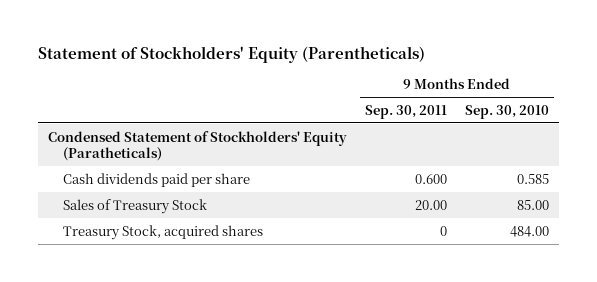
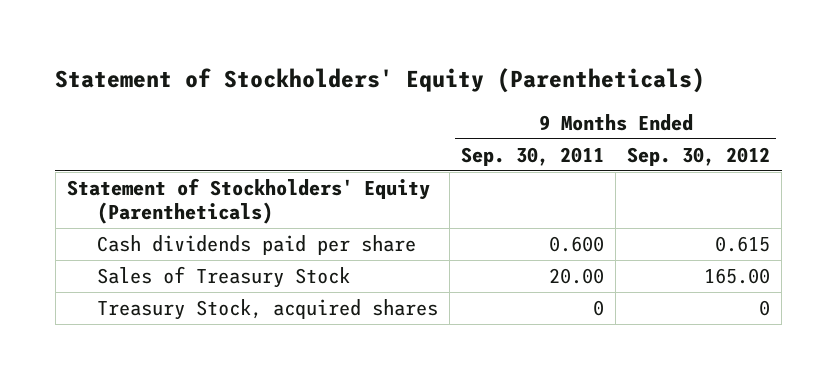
[465,104,550,119] Sep. 30, 2010 -> none
none -> [627,146,771,166] Sep. 30, 2012
[47,130,347,161] Condensed Statement of Stockholders' Equity (Paratheticals) -> [67,177,431,224] Statement of Stockholders' Equity (Parentheticals)

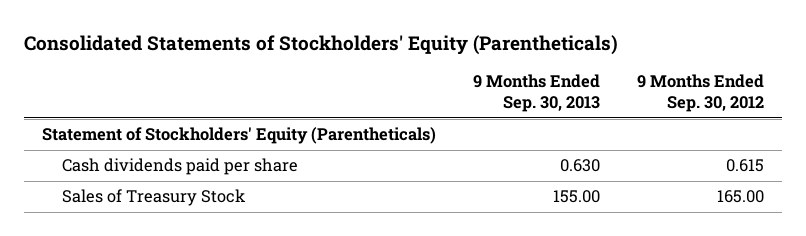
[55,67,706,93] Statement of Stockholders' Equity (Parentheticals) -> [24,34,619,55] Consolidated Statements of Stockholders' Equity (Parentheticals)
[461,146,605,166] Sep. 30, 2011 -> none
none -> [473,74,601,113] 9 Months Ended Sep. 30, 2013
[96,298,438,320] Treasury Stock, acquired shares -> none

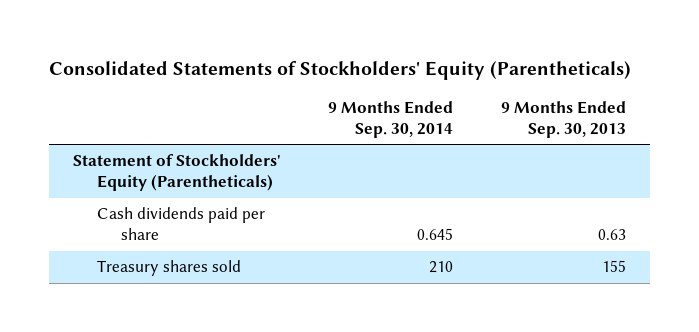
[637,74,765,113] 9 Months Ended Sep. 30, 2012 -> none
none -> [328,101,454,139] 9 Months Ended Sep. 30, 2014
[62,189,247,207] Sales of Treasury Stock -> none
[560,159,601,173] 0.630 -> [598,229,627,241] 0.63
none -> [96,260,241,277] Treasury shares sold

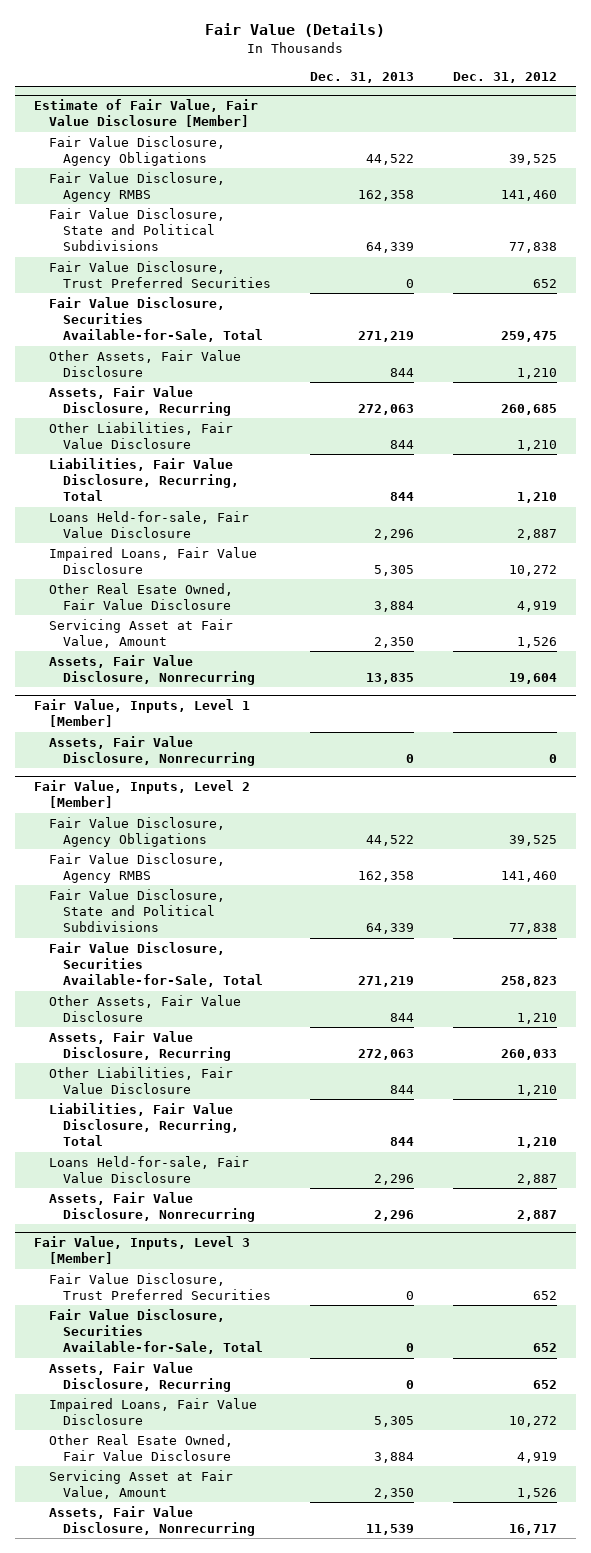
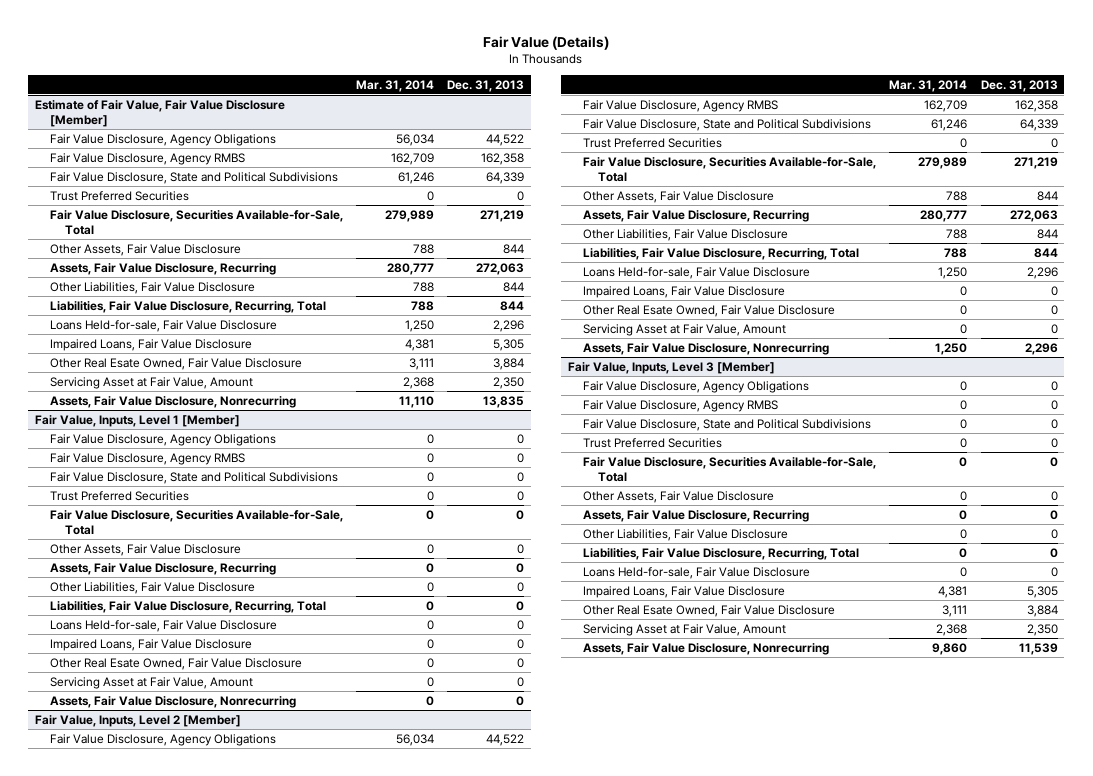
[452,71,557,83] Dec. 31, 2012 -> none
none -> [356,79,435,92] Mar. 31, 2014
[48,260,271,289] Fair Value Disclosure, Trust Preferred Securities -> [49,190,189,201] Trust Preferred Securities
none -> [49,433,276,446] Fair Value Disclosure, Agency Obligations
none -> [49,452,245,465] Fair Value Disclosure, Agency RMBS
none -> [49,471,338,484] Fair Value Disclosure, State and Political Subdivisions
none -> [49,490,189,501] Trust Preferred Securities
none -> [49,509,343,536] Fair Value Disclosure, Securities Available-for-Sale, Total
none -> [49,543,241,556] Other Assets, Fair Value Disclosure
none -> [49,562,276,575] Assets, Fair Value Disclosure, Recurring
none -> [49,581,255,594] Other Liabilities, Fair Value Disclosure
none -> [49,600,326,613] Liabilities, Fair Value Disclosure, Recurring, Total
none -> [49,619,277,632] Loans Held-for-sale, Fair Value Disclosure
none -> [49,638,252,651] Impaired Loans, Fair Value Disclosure
none -> [49,657,302,670] Other Real Esate Owned, Fair Value Disclosure
none -> [49,676,253,689] Servicing Asset at Fair Value, Amount
none -> [582,137,722,148] Trust Preferred Securities
none -> [582,285,785,298] Impaired Loans, Fair Value Disclosure
none -> [582,304,835,317] Other Real Esate Owned, Fair Value Disclosure
none -> [582,323,786,336] Servicing Asset at Fair Value, Amount
none -> [582,380,809,393] Fair Value Disclosure, Agency Obligations
none -> [582,399,778,412] Fair Value Disclosure, Agency RMBS
none -> [582,418,871,431] Fair Value Disclosure, State and Political Subdivisions
[48,1272,271,1301] Fair Value Disclosure, Trust Preferred Securities -> [582,437,722,448] Trust Preferred Securities
none -> [582,490,774,503] Other Assets, Fair Value Disclosure
none -> [582,528,788,541] Other Liabilities, Fair Value Disclosure
none -> [582,547,859,560] Liabilities, Fair Value Disclosure, Recurring, Total
none -> [582,566,810,579] Loans Held-for-sale, Fair Value Disclosure

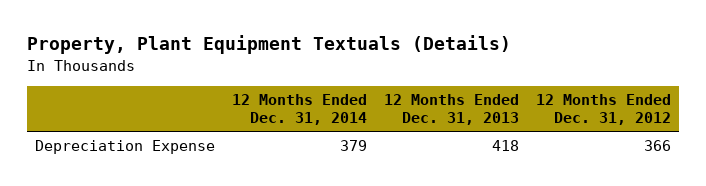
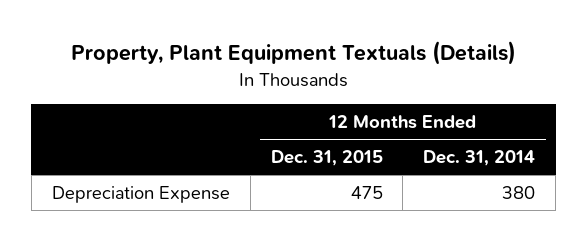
[383,94,519,125] 12 Months Ended Dec. 31, 2013 -> none
[535,94,671,125] 12 Months Ended Dec. 31, 2012 -> none
none -> [270,150,383,167] Dec. 31, 2015
[340,140,368,152] 379 -> [502,185,536,199] 380

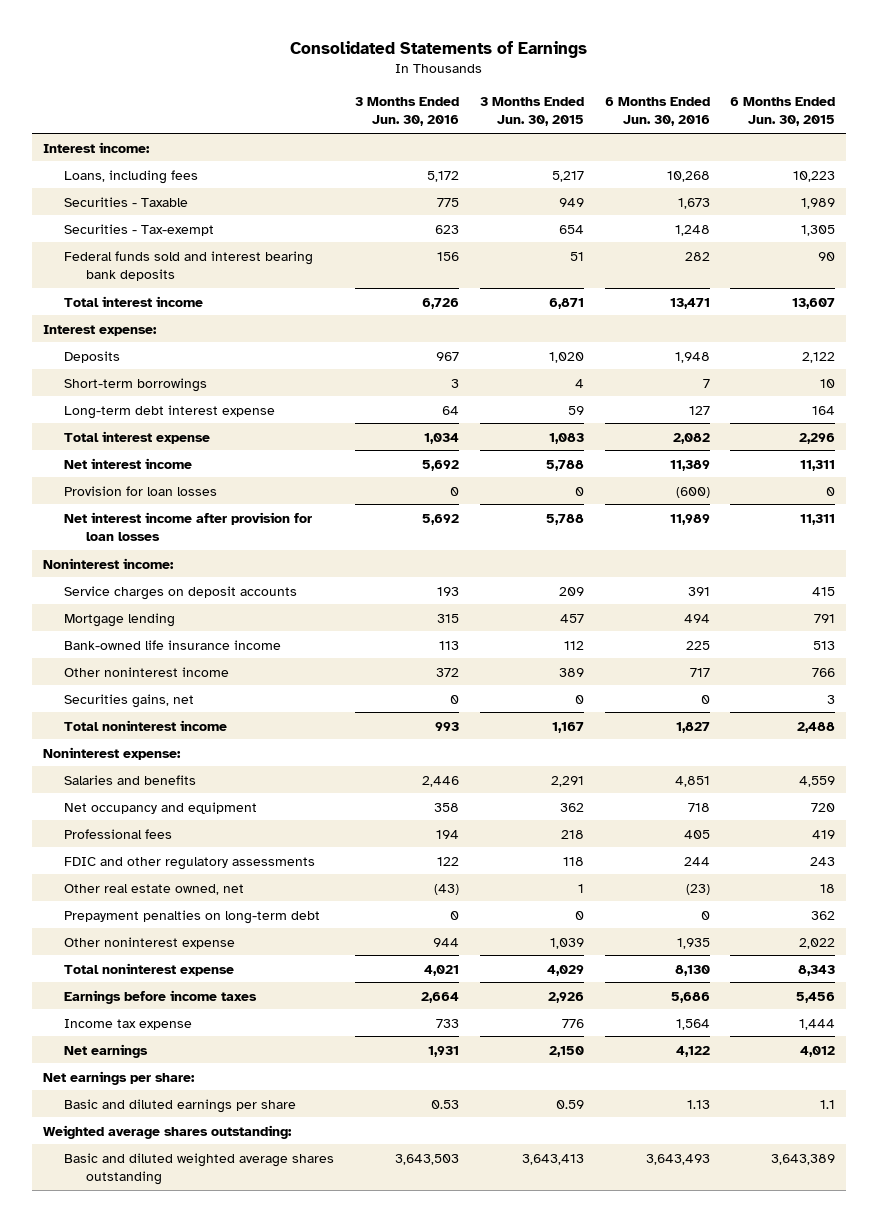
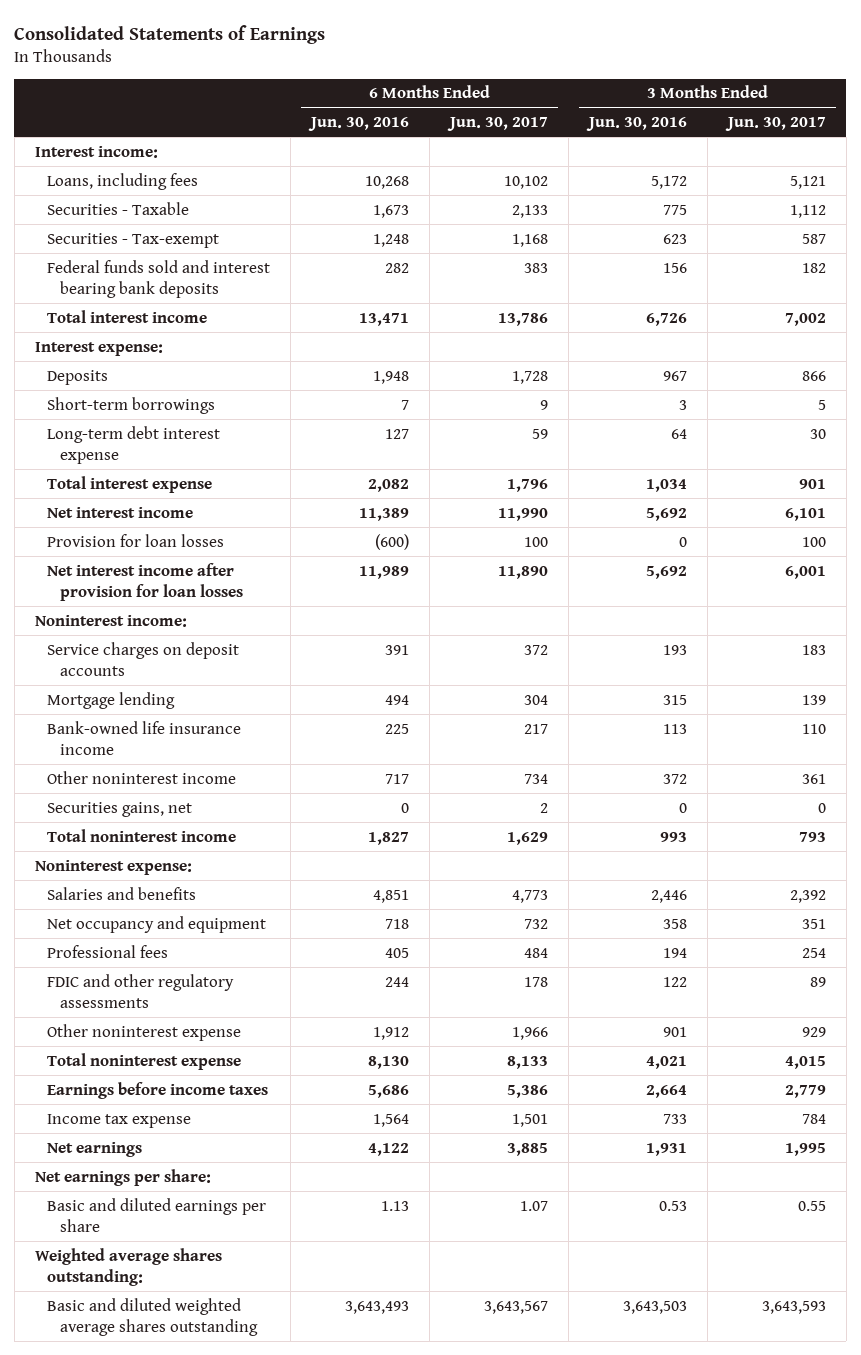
[479,96,584,127] 3 Months Ended Jun. 30, 2015 -> none
[730,96,836,127] 6 Months Ended Jun. 30, 2015 -> none
none -> [447,117,549,132] Jun. 30, 2017
none -> [725,117,827,132] Jun. 30, 2017
[64,883,245,895] Other real estate owned, net -> none
[64,909,321,924] Prepayment penalties on long-term debt -> none
[432,937,459,947] 944 -> [663,1026,688,1037] 901
[676,937,710,949] 1,935 -> [373,1026,410,1040] 1,912

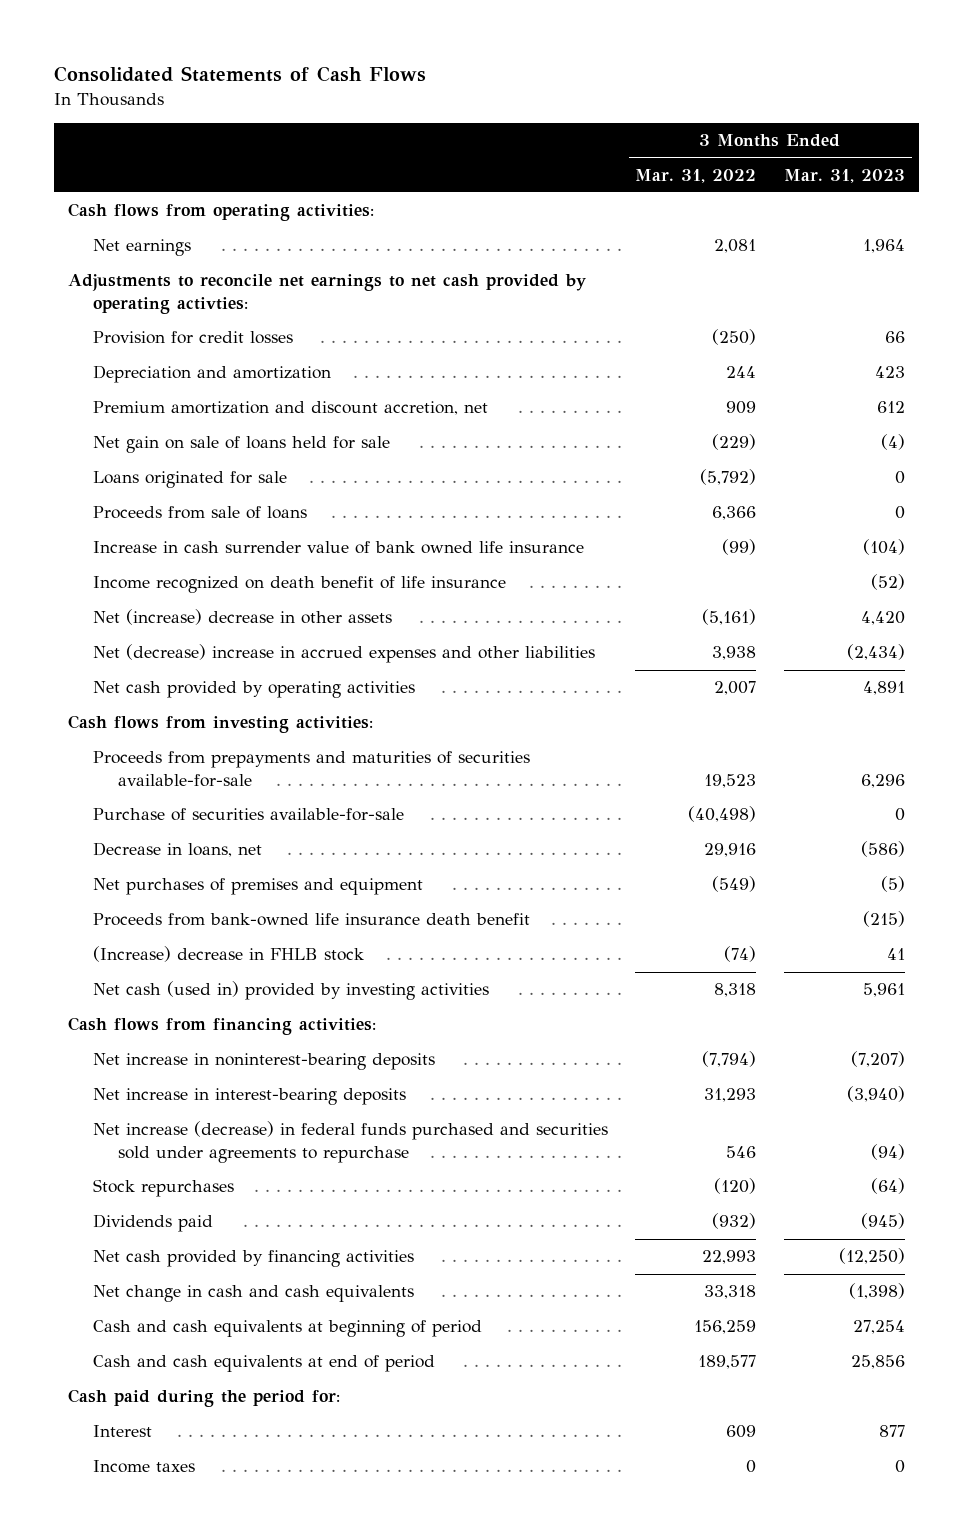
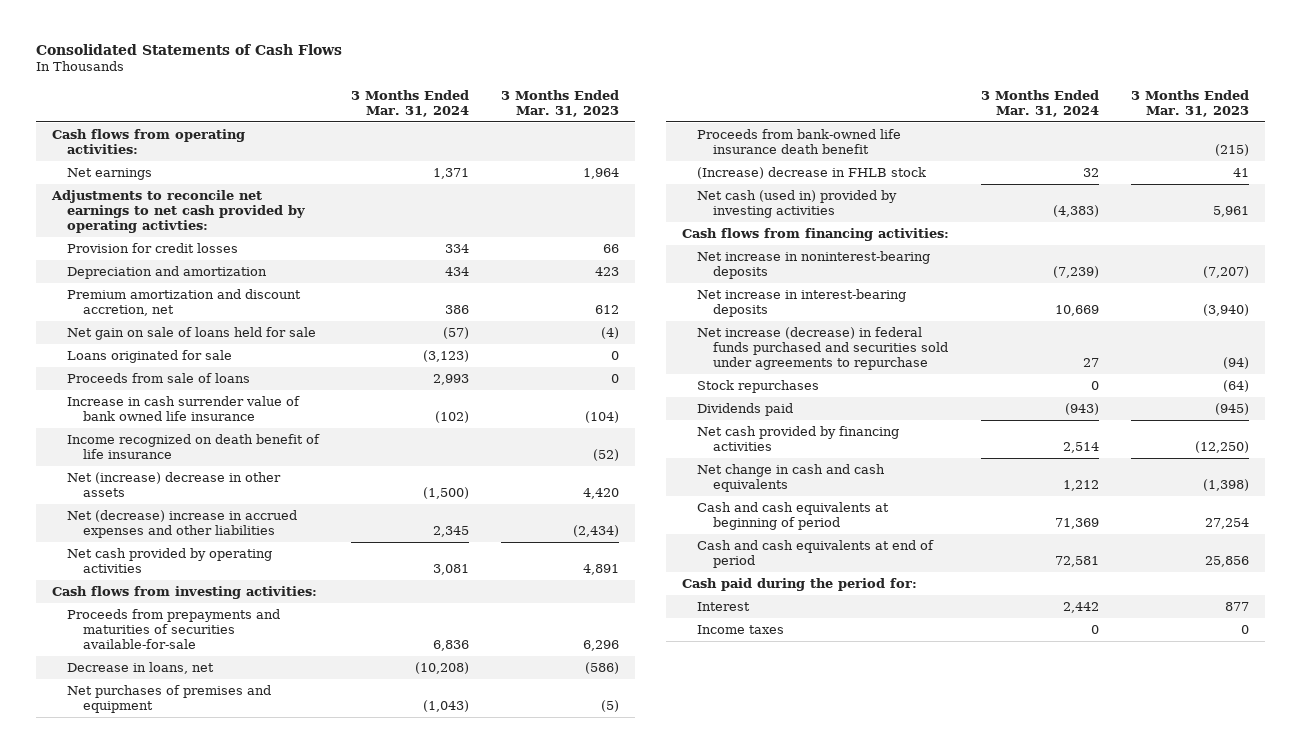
[635,168,757,183] Mar. 31, 2022 -> none
none -> [351,89,470,117] 3 Months Ended Mar. 31, 2024
[93,808,405,822] Purchase of securities available-for-sale -> none

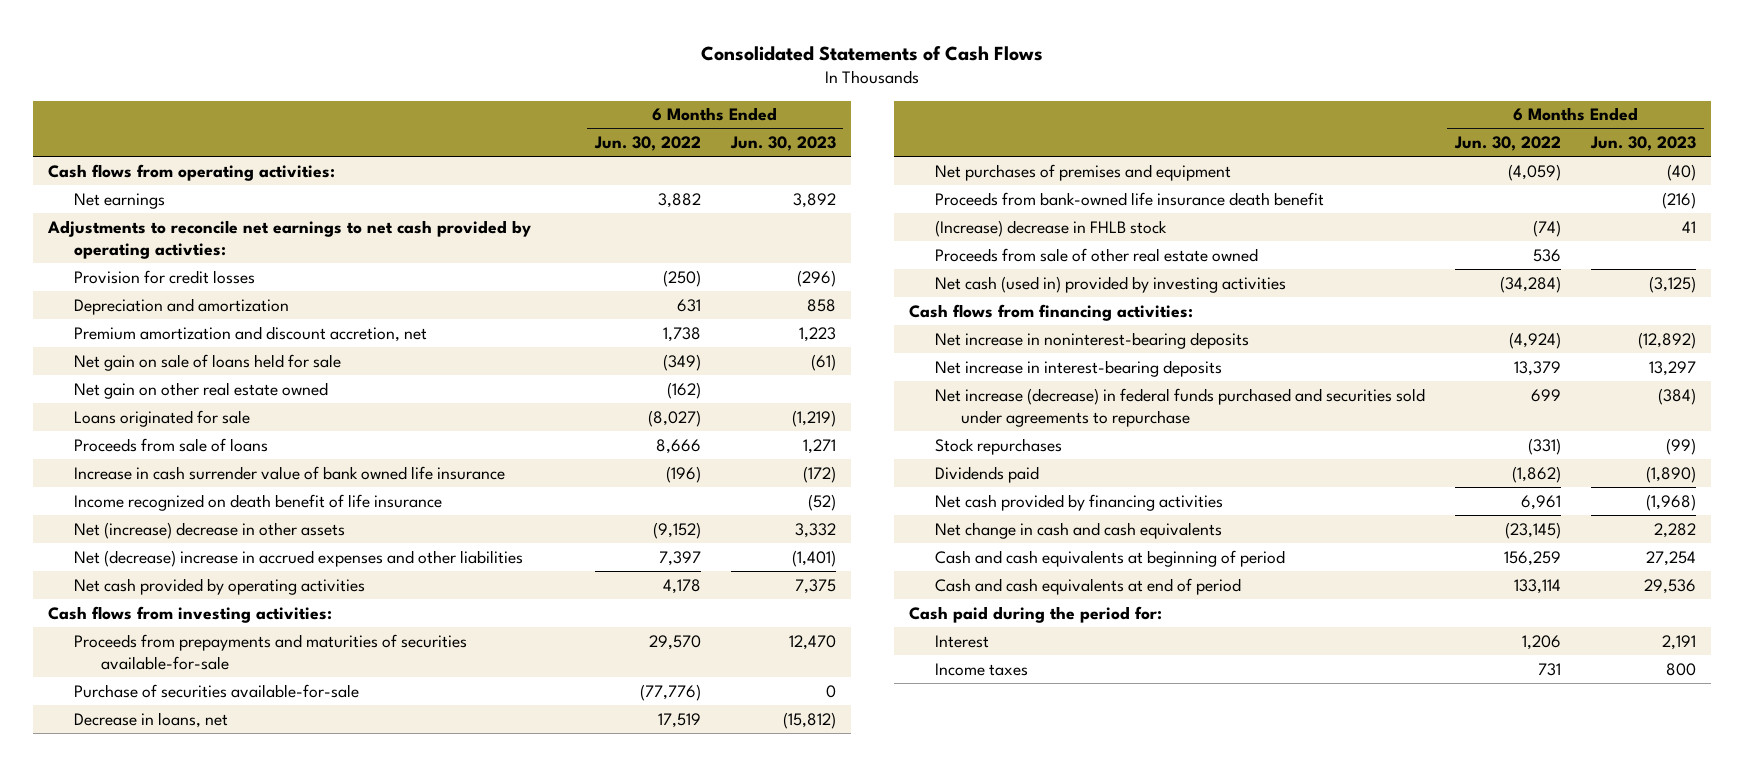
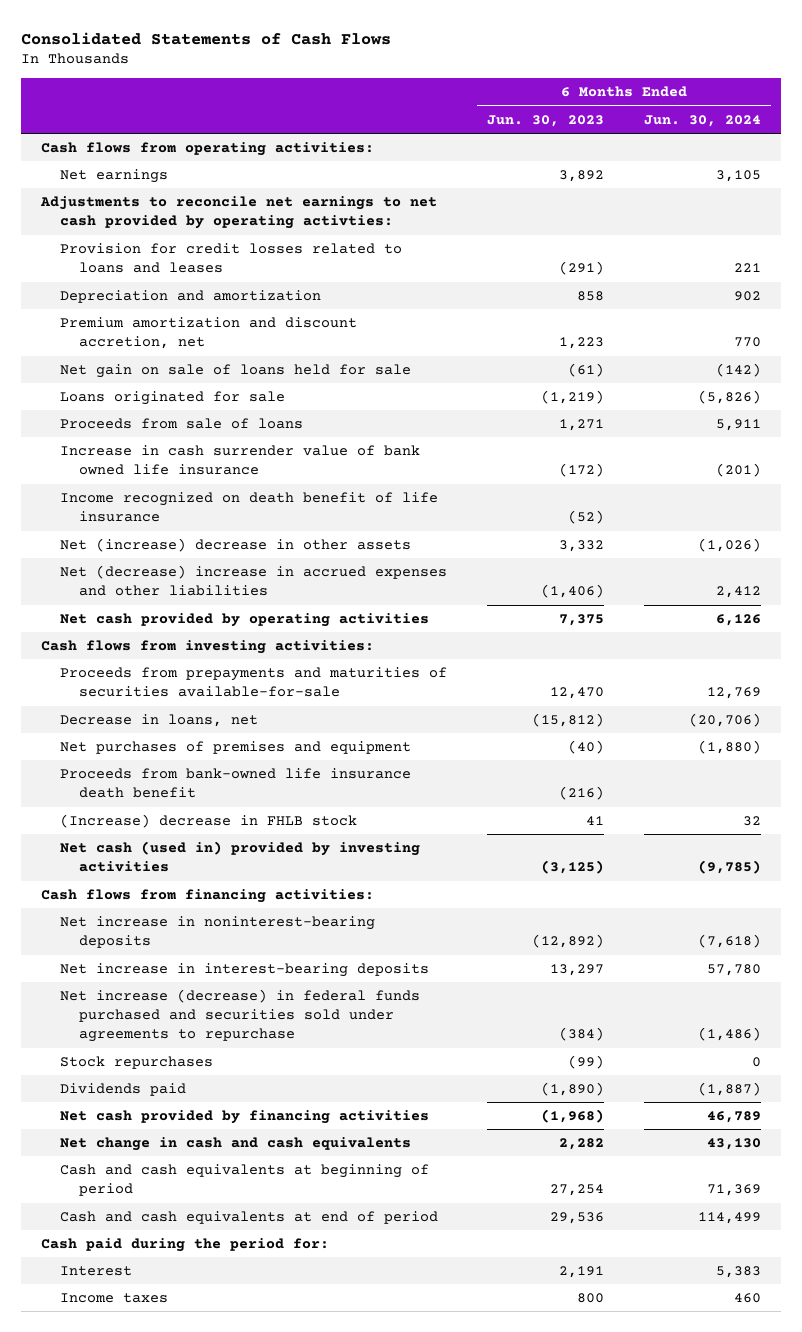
[593,136,701,152] Jun. 30, 2022 -> none
none -> [644,114,762,127] Jun. 30, 2024
[74,269,256,284] Provision for credit losses -> none
none -> [60,242,403,274] Provision for credit losses related to loans and leases
[74,381,329,399] Net gain on other real estate owned -> none
[791,549,836,567] (1,401) -> [541,584,605,599] (1,406)
[74,683,360,698] Purchase of securities available-for-sale -> none
[934,247,1258,262] Proceeds from sale of other real estate owned -> none

